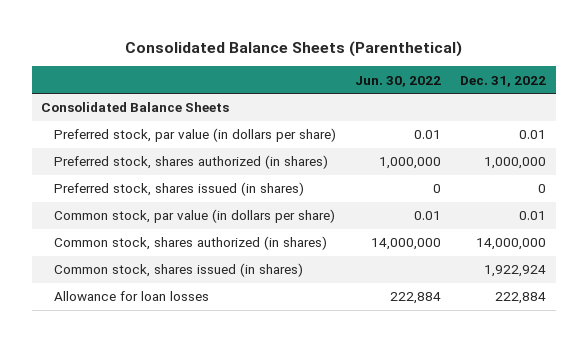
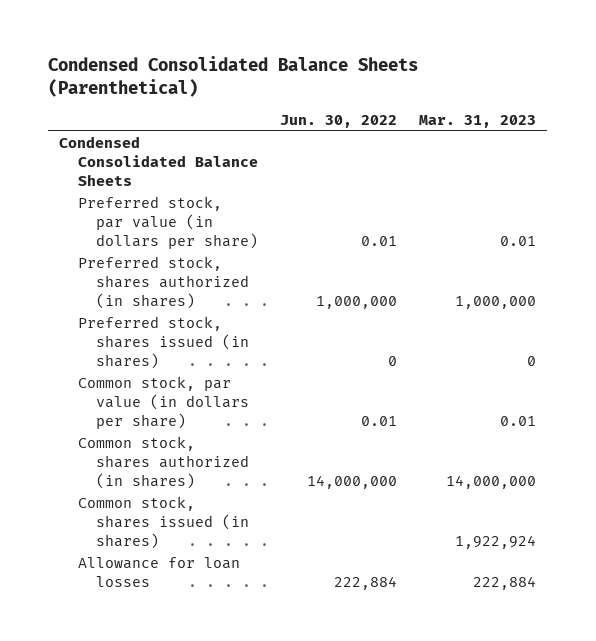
[124,40,462,57] Consolidated Balance Sheets (Parenthetical) -> [48,56,419,97] Condensed Consolidated Balance Sheets (Parenthetical)
[460,75,547,87] Dec. 31, 2022 -> none
none -> [419,114,537,128] Mar. 31, 2023
[41,102,230,113] Consolidated Balance Sheets -> [59,136,258,187] Condensed Consolidated Balance Sheets

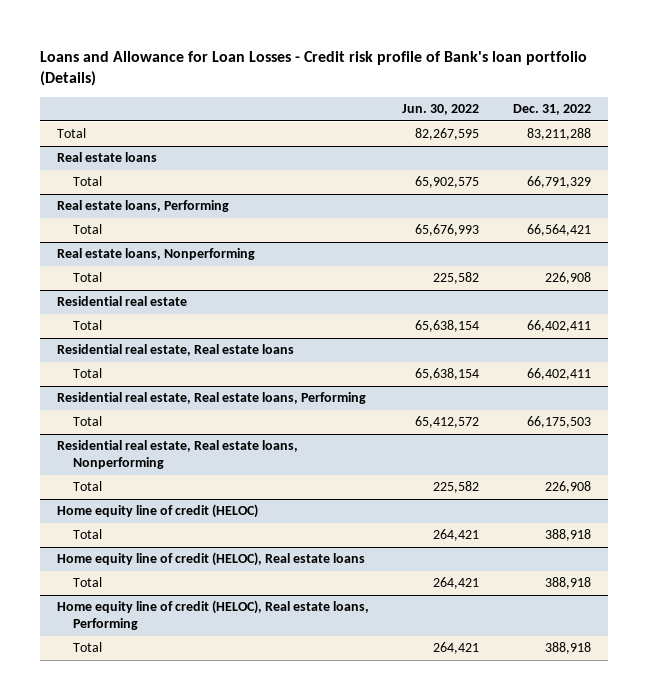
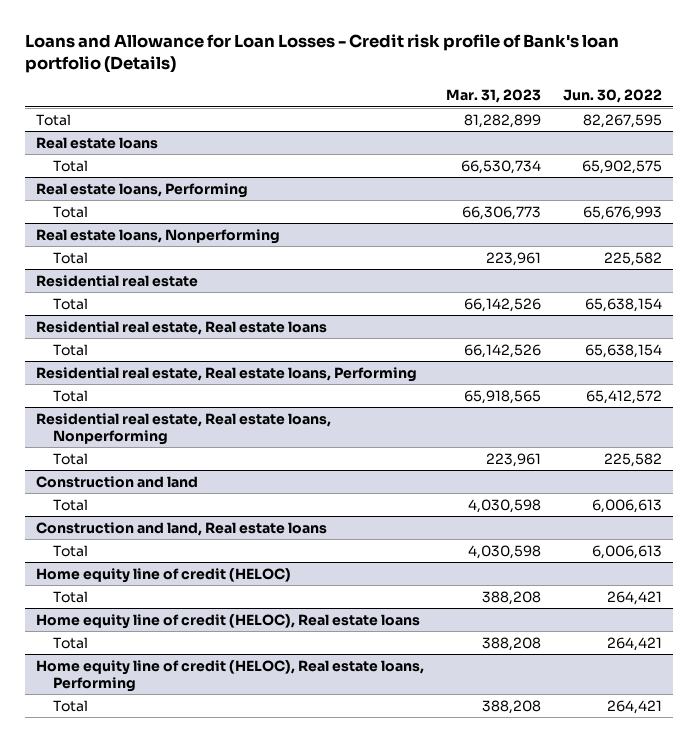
[512,104,591,116] Dec. 31, 2022 -> none
none -> [446,89,542,104] Mar. 31, 2023
none -> [36,475,199,488] Construction and land
none -> [52,498,88,511] Total
none -> [36,521,328,536] Construction and land, Real estate loans
none -> [52,544,88,557] Total

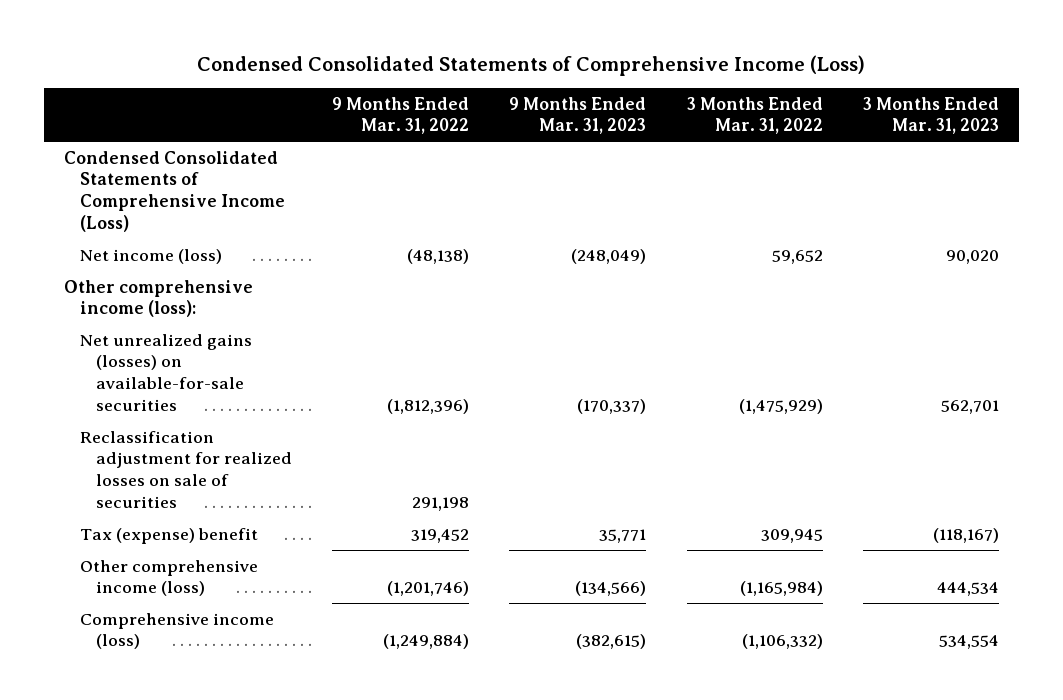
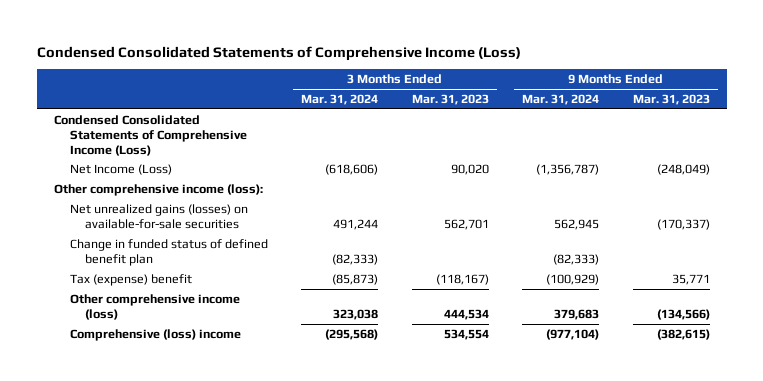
[332,96,470,135] 9 Months Ended Mar. 31, 2022 -> none
[686,96,823,135] 3 Months Ended Mar. 31, 2022 -> none
none -> [301,94,379,106] Mar. 31, 2024
none -> [522,94,600,106] Mar. 31, 2024
[80,248,223,264] Net income (loss) -> [69,164,172,176] Net Income (Loss)
[80,430,293,508] Reclassification adjustment for realized losses on sale of securities -> none
none -> [69,239,268,266] Change in funded status of defined benefit plan
[80,612,275,650] Comprehensive income (loss) -> [69,329,241,342] Comprehensive (loss) income

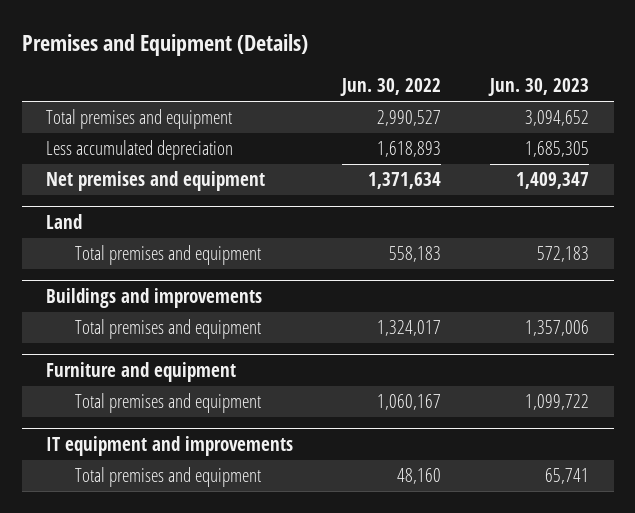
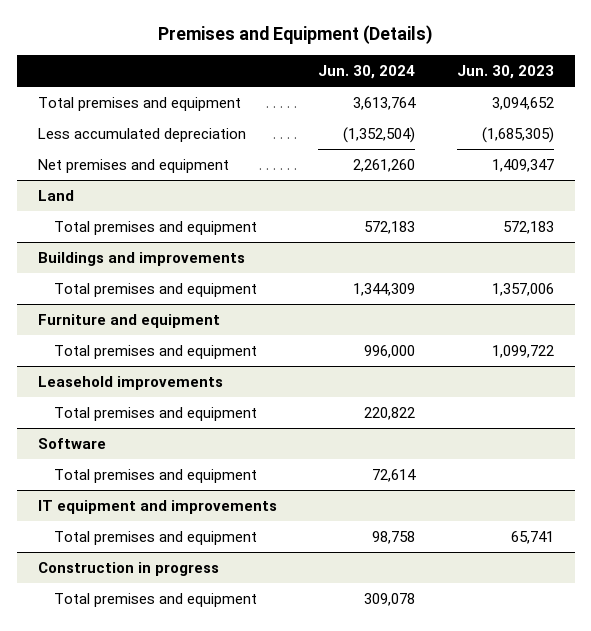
[340,78,442,97] Jun. 30, 2022 -> none
none -> [318,64,416,79] Jun. 30, 2024
[525,141,590,158] 1,685,305 -> [481,126,554,143] (1,685,305)
none -> [37,375,223,390] Leasehold improvements
none -> [54,406,258,421] Total premises and equipment
none -> [37,437,106,449] Software
none -> [54,468,258,483] Total premises and equipment
none -> [37,561,219,576] Construction in progress
none -> [54,592,258,607] Total premises and equipment

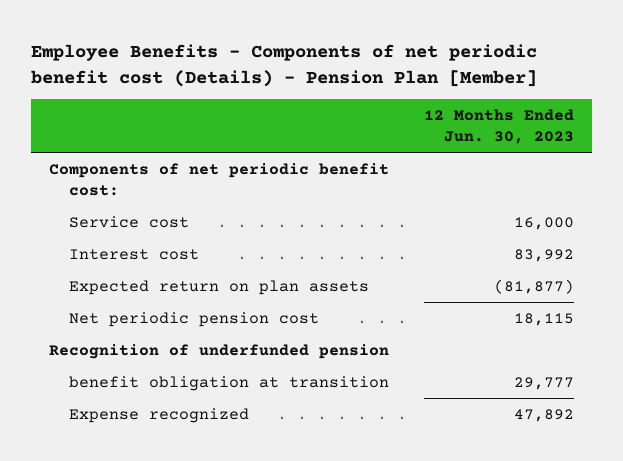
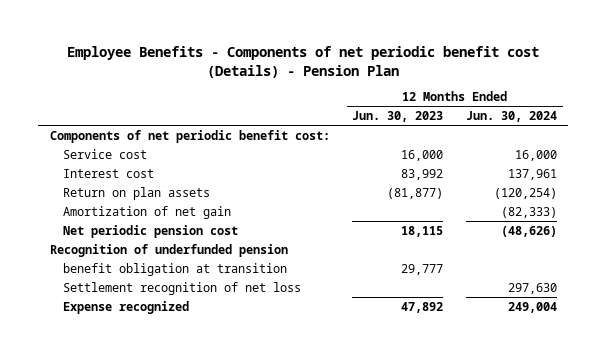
[31,44,538,87] Employee Benefits - Components of net periodic benefit cost (Details) - Pension Plan [Member] -> [67,45,540,78] Employee Benefits - Components of net periodic benefit cost (Details) - Pension Plan
none -> [465,111,557,123] Jun. 30, 2024
[69,279,370,295] Expected return on plan assets -> [63,186,211,200] Return on plan assets
none -> [63,205,232,219] Amortization of net gain
none -> [63,281,302,295] Settlement recognition of net loss

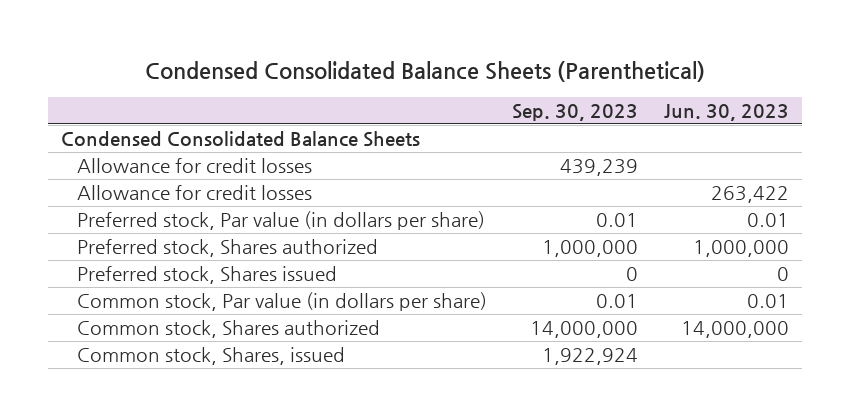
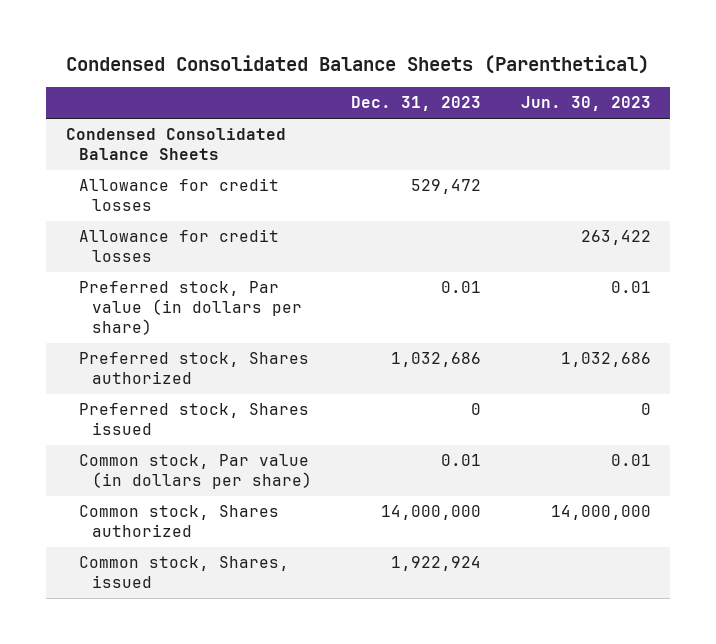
[512,103,639,121] Sep. 30, 2023 -> none
none -> [351,96,482,112] Dec. 31, 2023
[693,240,790,258] 1,000,000 -> [560,352,651,368] 1,032,686

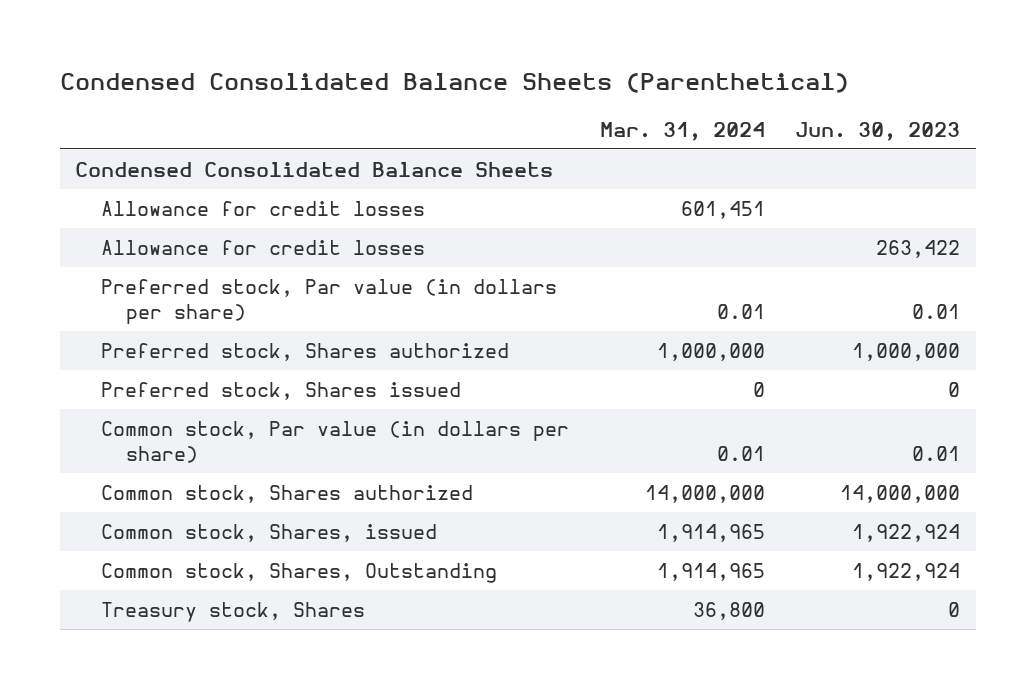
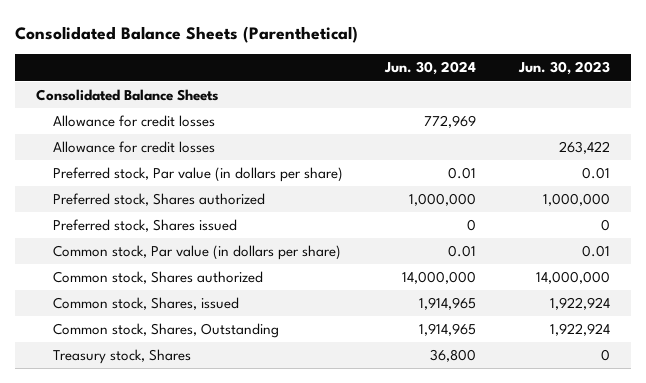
[59,73,849,94] Condensed Consolidated Balance Sheets (Parenthetical) -> [15,25,359,43] Consolidated Balance Sheets (Parenthetical)
[599,121,765,141] Mar. 31, 2024 -> none
none -> [384,61,477,76] Jun. 30, 2024
[75,162,554,178] Condensed Consolidated Balance Sheets -> [36,89,219,102] Consolidated Balance Sheets

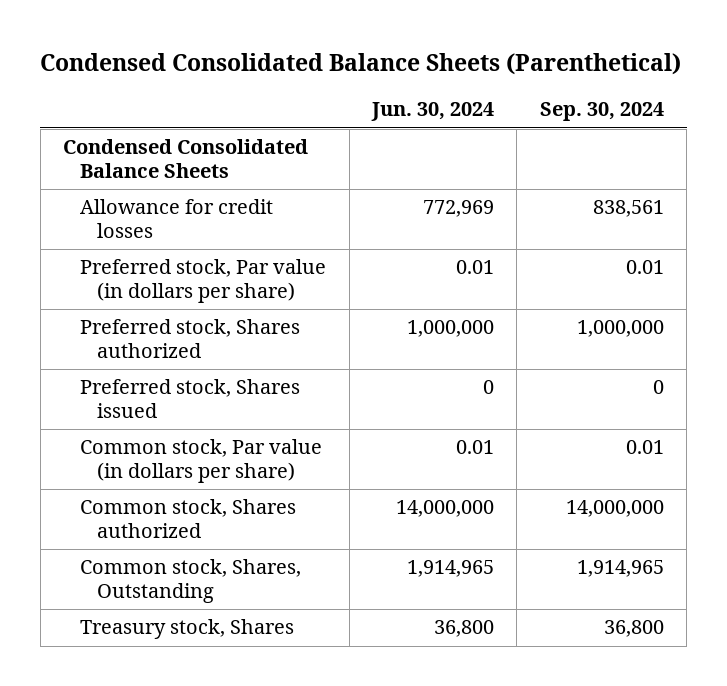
[15,25,359,43] Consolidated Balance Sheets (Parenthetical) -> [40,53,682,76] Condensed Consolidated Balance Sheets (Parenthetical)
[517,61,610,76] Jun. 30, 2023 -> none
none -> [539,102,664,122] Sep. 30, 2024
[36,89,219,102] Consolidated Balance Sheets -> [63,139,309,178] Condensed Consolidated Balance Sheets
[53,141,216,154] Allowance for credit losses -> none
[53,297,240,311] Common stock, Shares, issued -> none

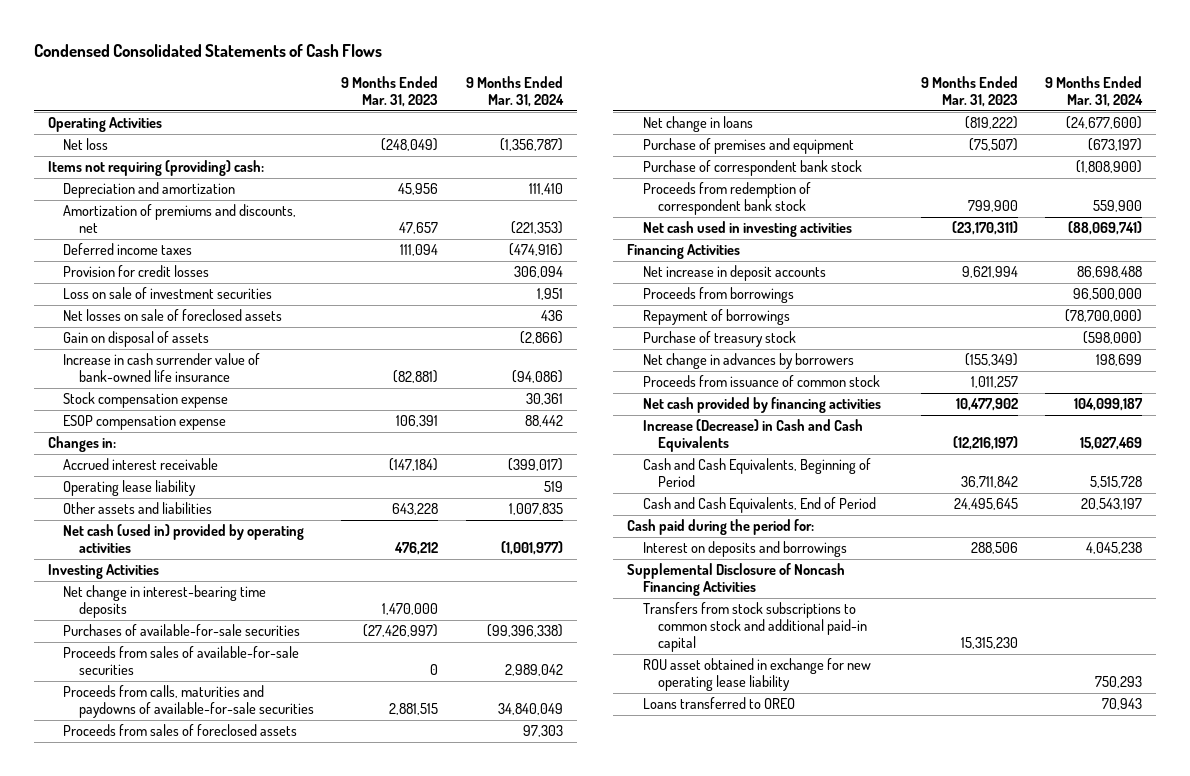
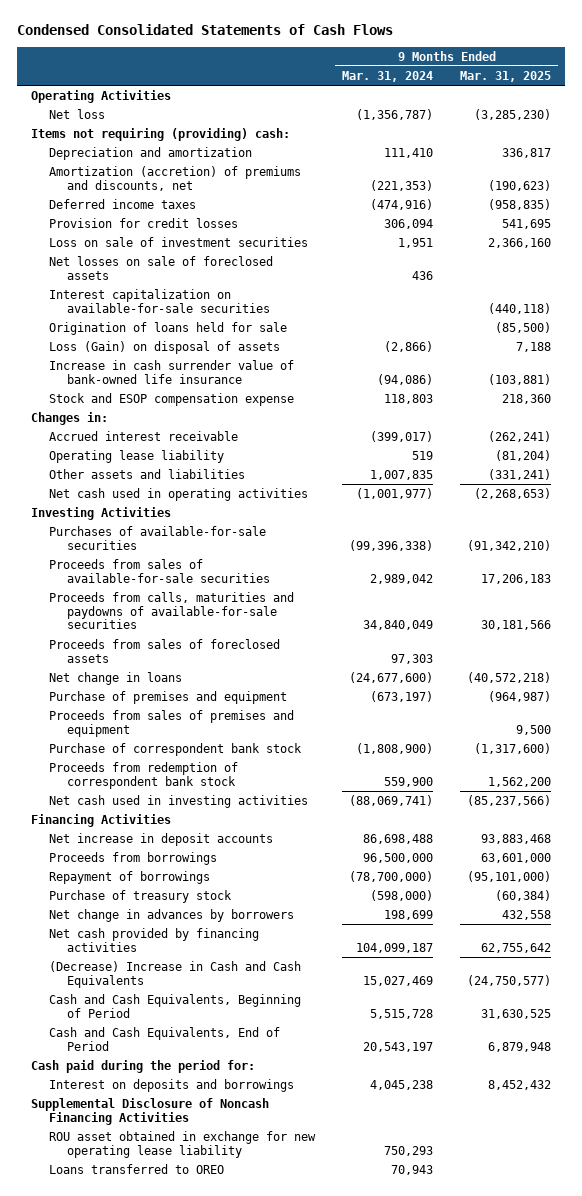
[341,75,439,107] 9 Months Ended Mar. 31, 2023 -> none
none -> [460,70,552,82] Mar. 31, 2025
[63,204,297,234] Amortization of premiums and discounts, net -> [48,165,301,191] Amortization (accretion) of premiums and discounts, net
none -> [48,288,270,313] Interest capitalization on available-for-sale securities
none -> [48,321,287,335] Origination of loans held for sale
[63,331,210,348] Gain on disposal of assets -> [48,340,280,354] Loss (Gain) on disposal of assets
[63,415,227,431] ESOP compensation expense -> none
[63,392,229,409] Stock compensation expense -> [48,392,294,406] Stock and ESOP compensation expense
[526,393,564,406] 30,361 -> [384,393,434,404] 118,803
[63,524,305,554] Net cash (used in) provided by operating activities -> [48,487,308,501] Net cash used in operating activities
[63,585,267,619] Net change in interest-bearing time deposits -> none
none -> [48,709,294,737] Proceeds from sales of premises and equipment
[642,375,880,388] Proceeds from issuance of common stock -> none
[642,419,863,453] Increase (Decrease) in Cash and Cash Equivalents -> [48,960,301,988] (Decrease) Increase in Cash and Cash Equivalents
[642,602,867,653] Transfers from stock subscriptions to common stock and additional paid-in capital -> none

